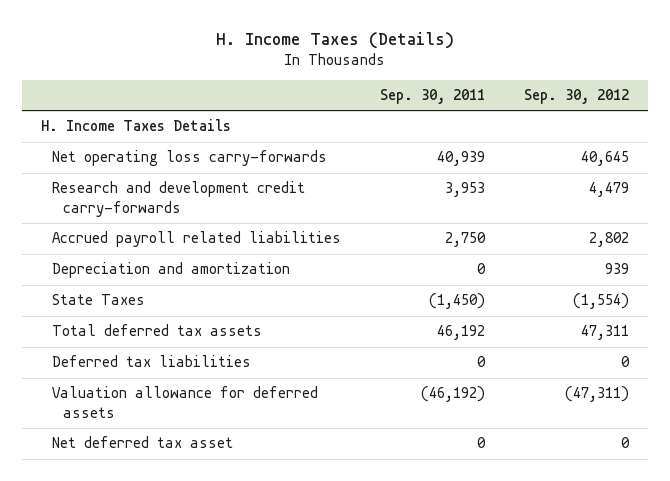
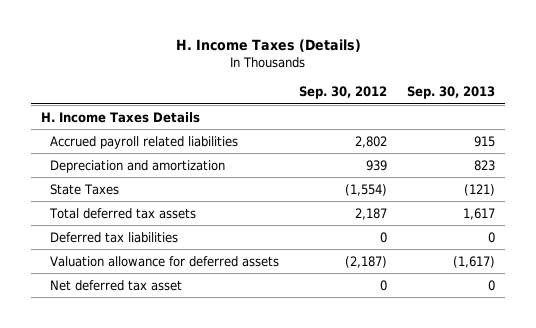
[379,89,485,105] Sep. 30, 2011 -> none
none -> [406,85,495,99] Sep. 30, 2013
[51,150,327,167] Net operating loss carry-forwards -> none
[51,181,305,217] Research and development credit carry-forwards -> none
[580,325,629,341] 47,311 -> [354,207,387,220] 2,187
[564,386,629,403] (47,311) -> [344,255,387,268] (2,187)

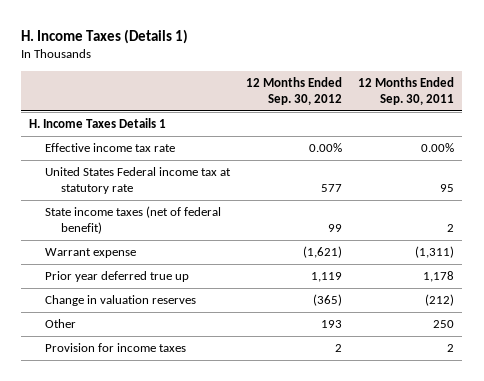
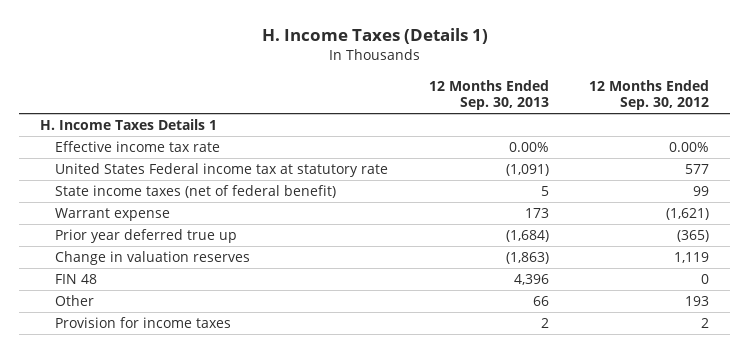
[358,77,455,106] 12 Months Ended Sep. 30, 2011 -> none
none -> [428,79,549,111] 12 Months Ended Sep. 30, 2013
[311,272,343,283] 1,119 -> [677,230,710,243] (365)
[313,294,343,307] (365) -> [674,252,710,264] 1,119
none -> [54,274,97,285] FIN 48

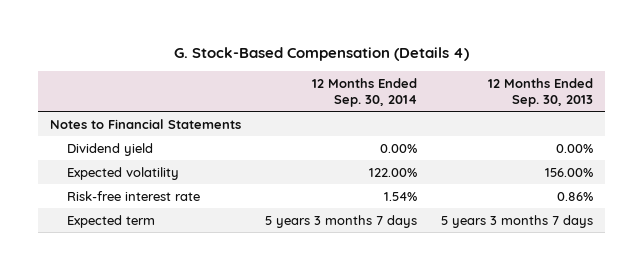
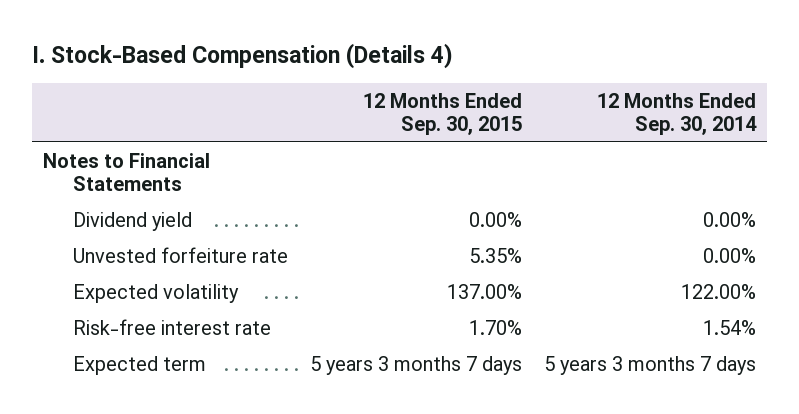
[173,47,469,62] G. Stock-Based Compensation (Details 4) -> [32,42,454,69] I. Stock-Based Compensation (Details 4)
[488,78,594,107] 12 Months Ended Sep. 30, 2013 -> none
none -> [363,92,523,135] 12 Months Ended Sep. 30, 2015
none -> [73,246,289,263] Unvested forfeiture rate

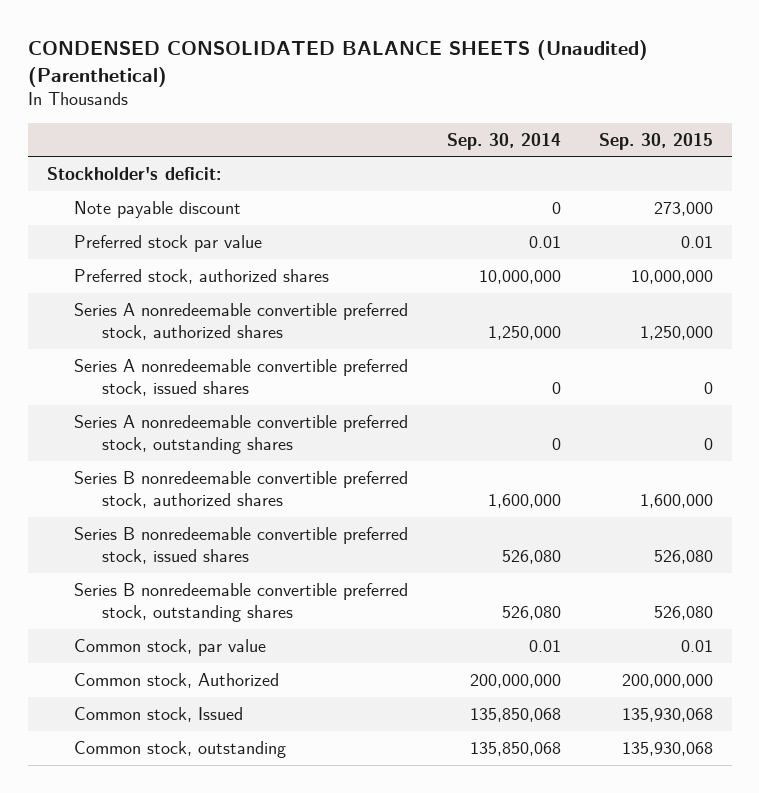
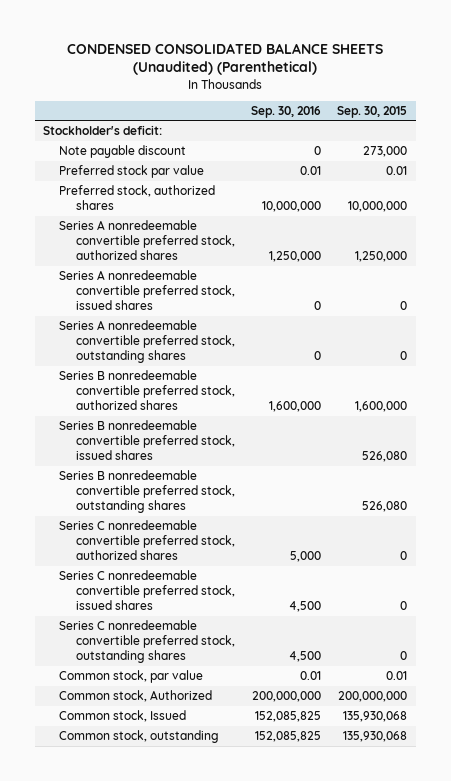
[446,132,561,150] Sep. 30, 2014 -> none
none -> [251,105,322,118] Sep. 30, 2016
none -> [59,520,235,561] Series C nonredeemable convertible preferred stock, authorized shares
none -> [59,570,235,611] Series C nonredeemable convertible preferred stock, issued shares
none -> [59,620,235,664] Series C nonredeemable convertible preferred stock, outstanding shares

